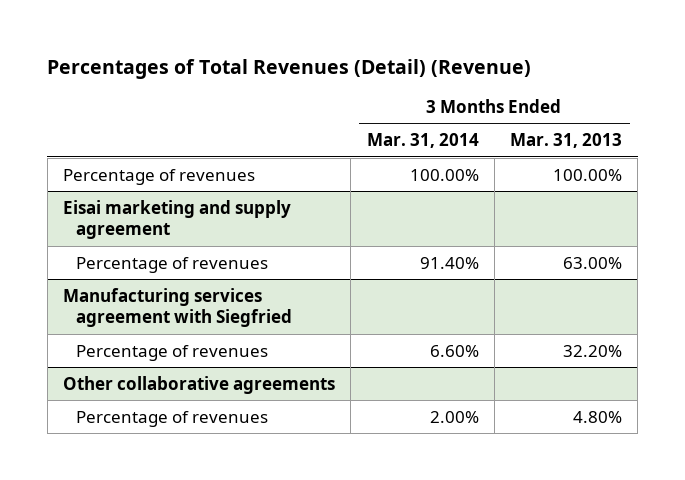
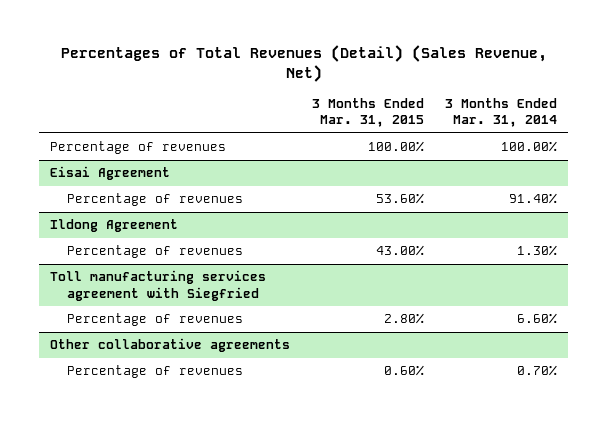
[47,58,532,79] Percentages of Total Revenues (Detail) (Revenue) -> [60,45,547,82] Percentages of Total Revenues (Detail) (Sales Revenue, Net)
[510,133,623,149] Mar. 31, 2013 -> none
none -> [311,97,424,128] 3 Months Ended Mar. 31, 2015
[63,199,292,240] Eisai marketing and supply agreement -> none
none -> [49,166,170,181] Eisai Agreement
none -> [49,219,178,233] Ildong Agreement
none -> [67,245,244,259] Percentage of revenues
[63,287,292,328] Manufacturing services agreement with Siegfried -> [49,270,266,301] Toll manufacturing services agreement with Siegfried
[429,410,479,423] 2.00% -> [517,365,558,377] 0.70%

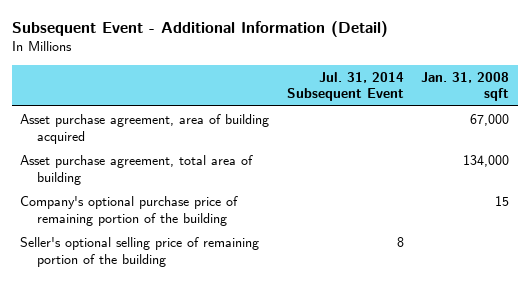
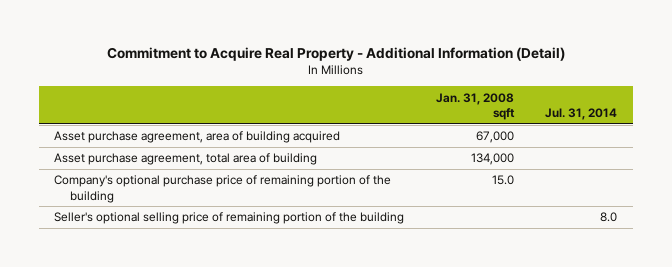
[11,20,388,37] Subsequent Event - Additional Information (Detail) -> [106,46,565,61] Commitment to Acquire Real Property - Additional Information (Detail)
[286,71,404,102] Jul. 31, 2014 Subsequent Event -> none
none -> [545,108,618,121] Jul. 31, 2014
[495,196,510,207] 15 -> [491,175,514,186] 15.0

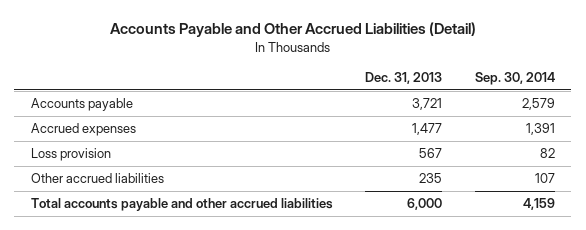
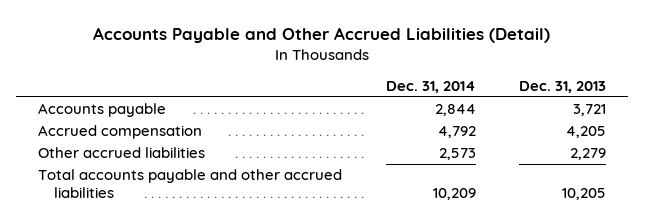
[474,71,555,85] Sep. 30, 2014 -> none
none -> [385,81,476,94] Dec. 31, 2014
[30,123,136,137] Accrued expenses -> none
[30,148,111,162] Loss provision -> none
none -> [38,125,203,140] Accrued compensation
[419,173,443,184] 235 -> [570,148,607,161] 2,279
[407,198,443,211] 6,000 -> [562,188,607,201] 10,205

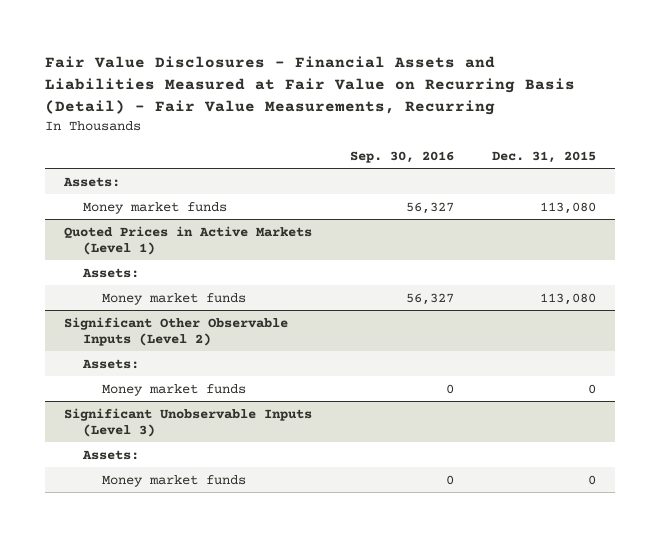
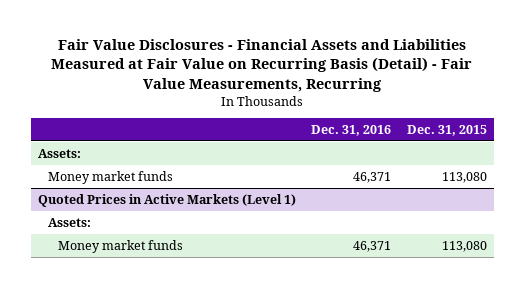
[350,151,455,164] Sep. 30, 2016 -> none
none -> [311,124,392,136] Dec. 31, 2016
[64,316,289,346] Significant Other Observable Inputs (Level 2) -> none
[81,358,139,369] Assets: -> none
[101,383,246,396] Money market funds -> none
[64,407,313,437] Significant Unobservable Inputs (Level 3) -> none
[81,449,139,460] Assets: -> none
[101,474,246,487] Money market funds -> none

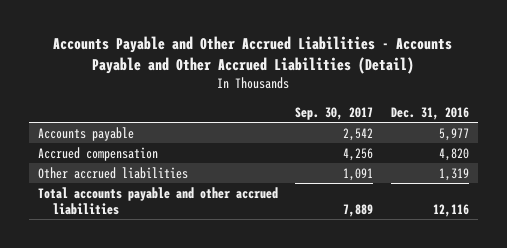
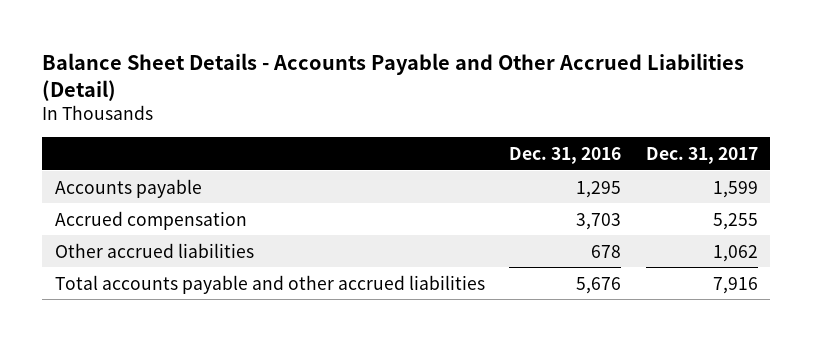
[53,36,453,75] Accounts Payable and Other Accrued Liabilities - Accounts Payable and Other Accrued Liabilities (Detail) -> [42,52,745,101] Balance Sheet Details - Accounts Payable and Other Accrued Liabilities (Detail)
[295,106,374,120] Sep. 30, 2017 -> none
none -> [646,146,759,164] Dec. 31, 2017
[439,127,470,141] 5,977 -> [576,180,622,198] 1,295
[439,147,470,161] 4,820 -> [576,212,622,230] 3,703
[439,167,470,181] 1,319 -> [591,244,622,258] 678
[433,203,470,217] 12,116 -> [576,276,622,294] 5,676

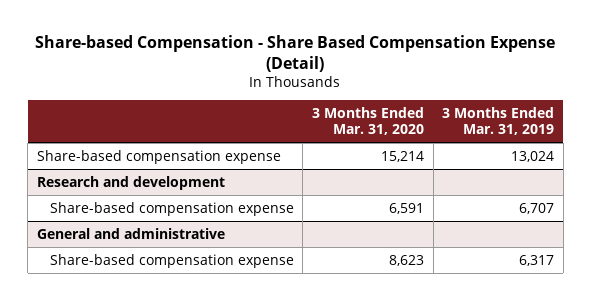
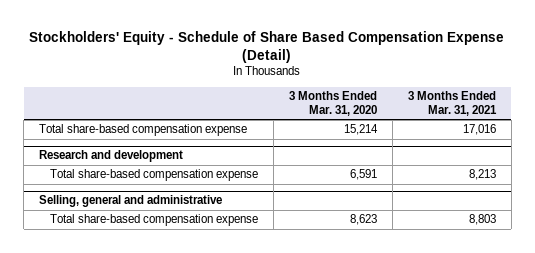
[35,35,556,73] Share-based Compensation - Share Based Compensation Expense (Detail) -> [29,30,505,63] Stockholders' Equity - Schedule of Share Based Compensation Expense (Detail)
[442,107,555,135] 3 Months Ended Mar. 31, 2019 -> none
none -> [407,91,497,117] 3 Months Ended Mar. 31, 2021
[36,149,281,164] Share-based compensation expense -> [39,124,248,137] Total share-based compensation expense
[49,201,294,216] Share-based compensation expense -> [49,169,258,182] Total share-based compensation expense
[36,227,225,239] General and administrative -> [39,195,223,208] Selling, general and administrative
[49,253,294,268] Share-based compensation expense -> [49,214,258,227] Total share-based compensation expense

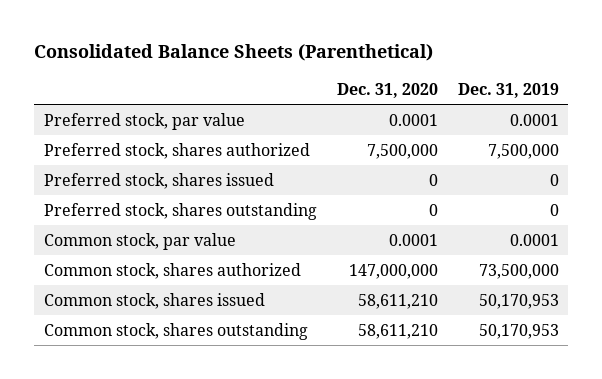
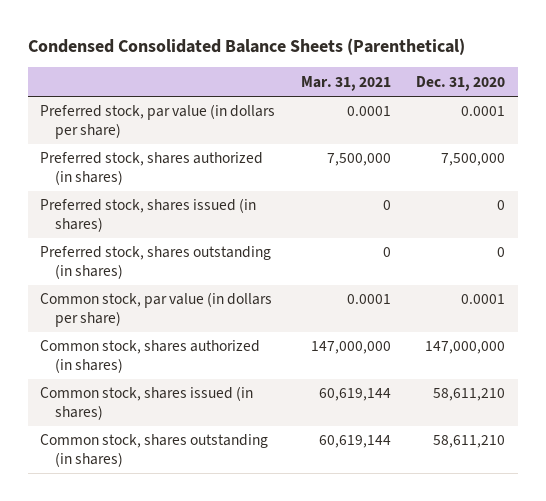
[33,44,433,62] Consolidated Balance Sheets (Parenthetical) -> [27,37,465,55] Condensed Consolidated Balance Sheets (Parenthetical)
[457,82,559,98] Dec. 31, 2019 -> none
none -> [300,75,391,91] Mar. 31, 2021
[43,112,245,130] Preferred stock, par value -> [40,104,276,139] Preferred stock, par value (in dollars per share)
[43,142,310,159] Preferred stock, shares authorized -> [40,152,264,185] Preferred stock, shares authorized (in shares)
[43,172,274,189] Preferred stock, shares issued -> [40,198,257,232] Preferred stock, shares issued (in shares)
[43,202,317,220] Preferred stock, shares outstanding -> [40,246,272,279] Preferred stock, shares outstanding (in shares)
[43,232,236,250] Common stock, par value -> [40,292,273,327] Common stock, par value (in dollars per share)
[43,262,301,279] Common stock, shares authorized -> [40,340,261,373] Common stock, shares authorized (in shares)
[43,292,265,309] Common stock, shares issued -> [40,386,254,420] Common stock, shares issued (in shares)
[43,322,308,340] Common stock, shares outstanding -> [40,434,269,467] Common stock, shares outstanding (in shares)

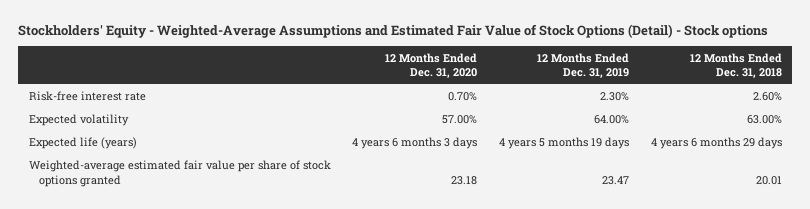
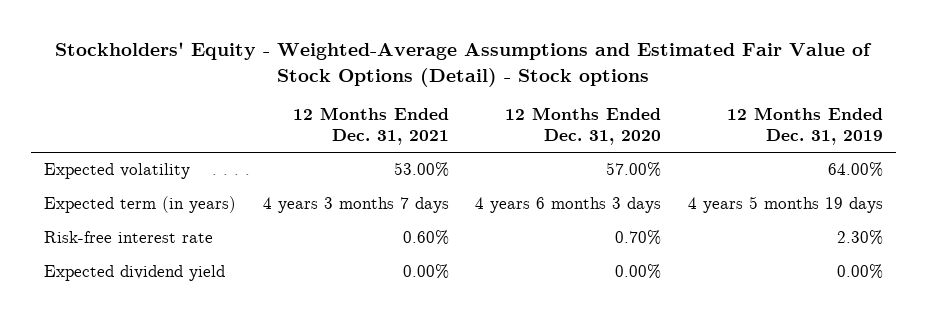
[689,52,782,79] 12 Months Ended Dec. 31, 2018 -> none
none -> [292,107,449,146] 12 Months Ended Dec. 31, 2021
[28,160,331,187] Weighted-average estimated fair value per share of stock options granted -> none
[28,137,137,150] Expected life (years) -> [44,196,237,214] Expected term (in years)
[28,91,146,102] Risk-free interest rate -> [44,231,214,244] Risk-free interest rate
none -> [44,265,226,282] Expected dividend yield

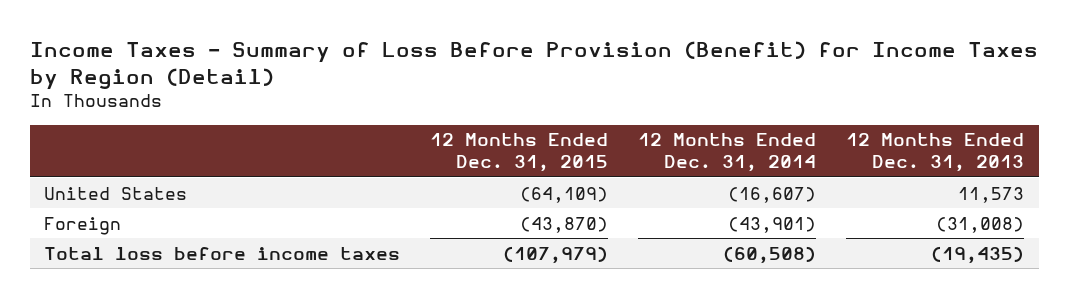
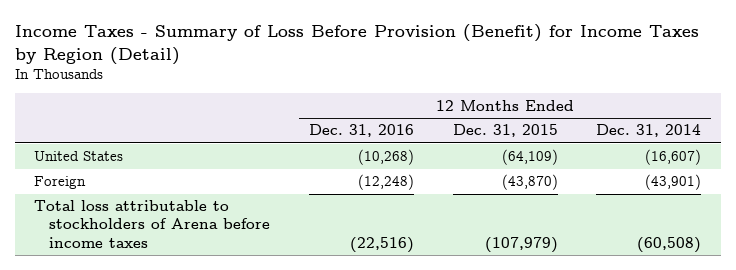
[845,133,1024,173] 12 Months Ended Dec. 31, 2013 -> none
none -> [308,124,414,138] Dec. 31, 2016
[44,246,401,260] Total loss before income taxes -> [34,200,271,248] Total loss attributable to stockholders of Arena before income taxes

